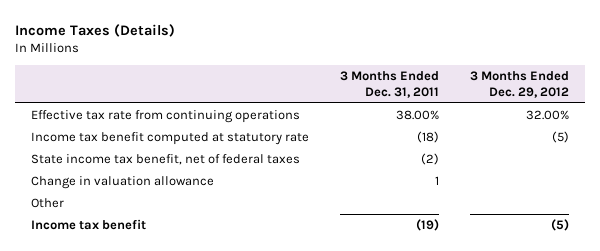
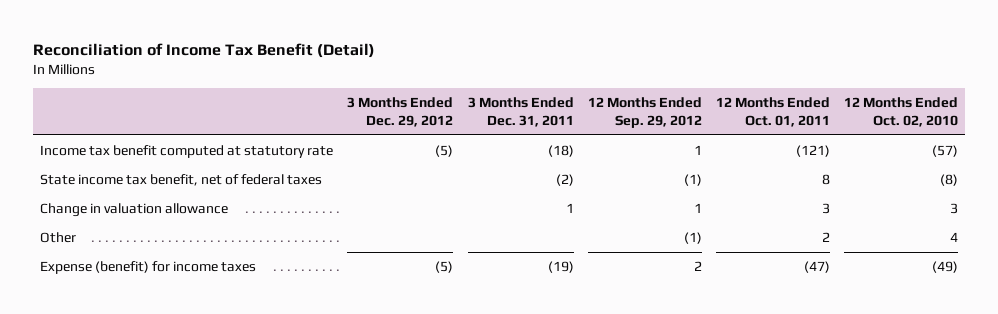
[15,23,176,37] Income Taxes (Details) -> [33,42,376,58] Reconciliation of Income Tax Benefit (Detail)
none -> [587,97,702,128] 12 Months Ended Sep. 29, 2012
none -> [716,97,831,127] 12 Months Ended Oct. 01, 2011
none -> [844,97,959,127] 12 Months Ended Oct. 02, 2010
[30,109,300,123] Effective tax rate from continuing operations -> none
[30,218,146,230] Income tax benefit -> [40,260,257,274] Expense (benefit) for income taxes

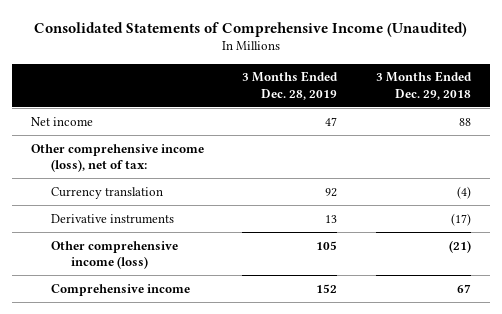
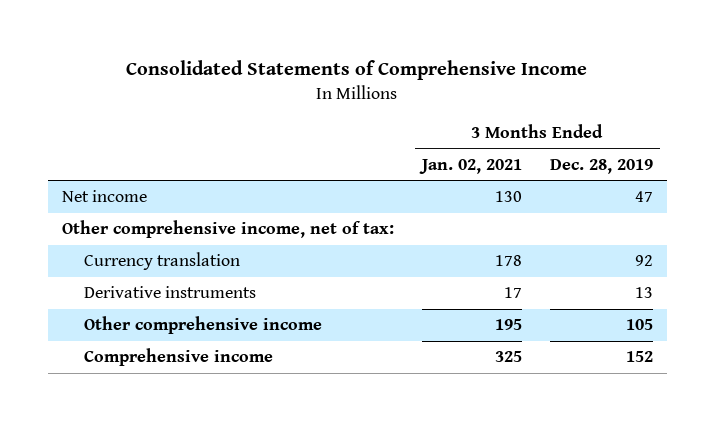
[33,21,467,37] Consolidated Statements of Comprehensive Income (Unaudited) -> [126,59,588,80] Consolidated Statements of Comprehensive Income
[375,71,472,100] 3 Months Ended Dec. 29, 2018 -> none
none -> [418,158,522,174] Jan. 02, 2021
[31,143,205,173] Other comprehensive income (loss), net of tax: -> [61,220,394,239] Other comprehensive income, net of tax:
[50,240,178,270] Other comprehensive income (loss) -> [84,316,323,335] Other comprehensive income

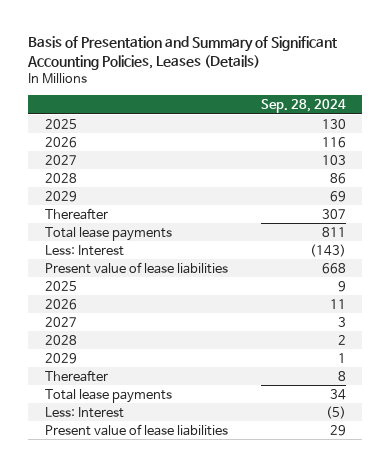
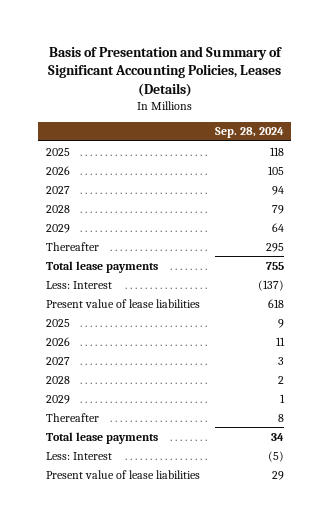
[321,118,346,129] 130 -> [269,146,284,156] 118
[321,136,346,148] 116 -> [267,165,284,175] 105
[321,154,346,165] 103 -> [271,185,284,195] 94
[329,172,346,184] 86 -> [271,204,284,214] 79
[329,190,346,202] 69 -> [271,222,284,232] 64
[321,208,346,219] 307 -> [265,242,284,252] 295
[321,226,346,237] 811 -> [265,261,284,270] 755
[309,243,346,257] (143) -> [257,279,284,291] (137)
[321,262,346,274] 668 -> [267,298,284,308] 618

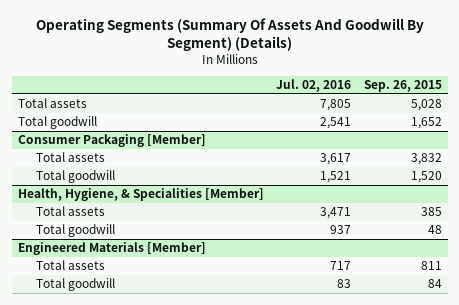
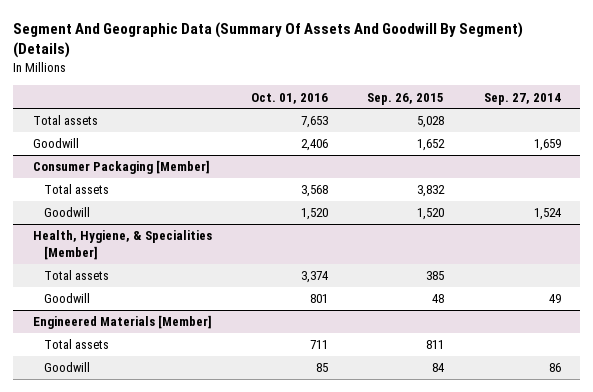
[35,17,424,52] Operating Segments (Summary Of Assets And Goodwill By Segment) (Details) -> [13,21,524,59] Segment And Geographic Data (Summary Of Assets And Goodwill By Segment) (Details)
[276,79,352,93] Jul. 02, 2016 -> none
none -> [251,92,329,104] Oct. 01, 2016
none -> [483,92,561,105] Sep. 27, 2014
[17,116,97,130] Total goodwill -> [32,138,79,149] Goodwill
[36,170,116,184] Total goodwill -> [44,207,91,218] Goodwill
[36,224,116,238] Total goodwill -> [44,293,91,304] Goodwill
[36,278,116,292] Total goodwill -> [44,362,91,373] Goodwill

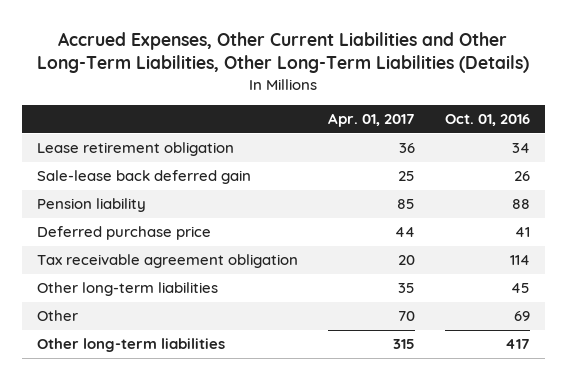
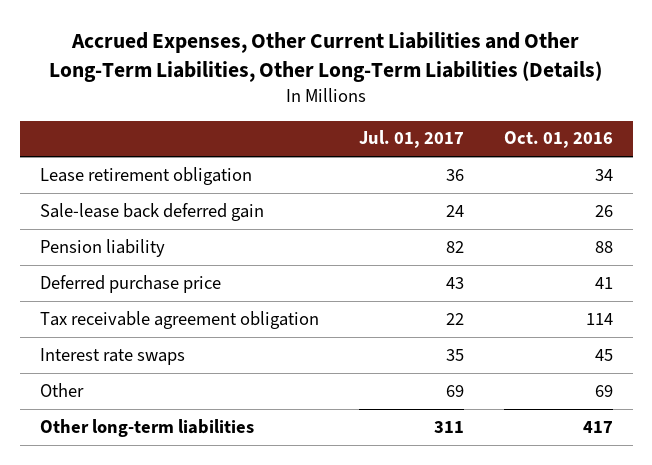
[327,113,415,128] Apr. 01, 2017 -> none
none -> [358,130,464,149] Jul. 01, 2017
[37,282,219,297] Other long-term liabilities -> [39,347,185,365] Interest rate swaps

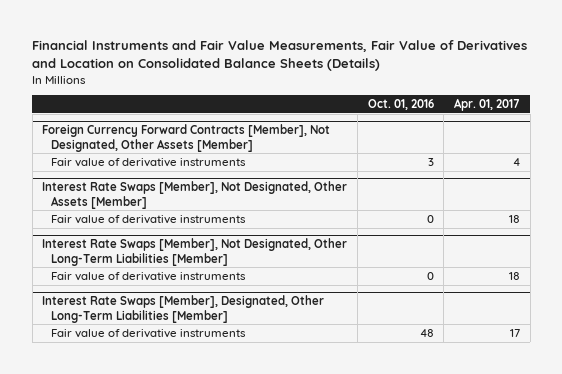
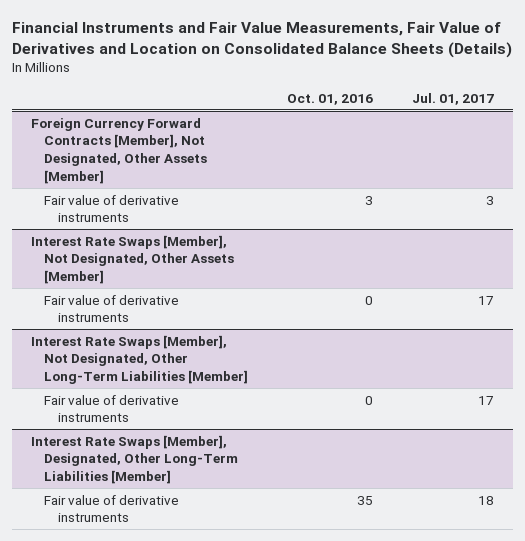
[453,97,520,111] Apr. 01, 2017 -> none
none -> [412,92,495,105] Jul. 01, 2017
[419,328,434,337] 48 -> [357,495,374,505] 35

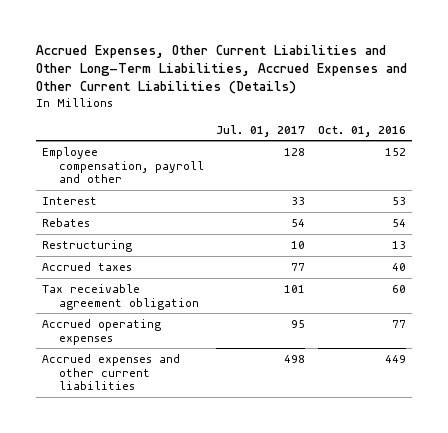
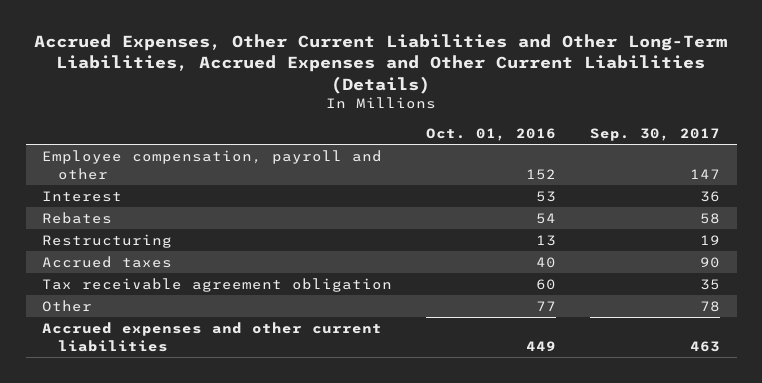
[216,124,306,137] Jul. 01, 2017 -> none
none -> [589,127,720,141] Sep. 30, 2017
[42,318,162,345] Accrued operating expenses -> [42,299,93,312] Other

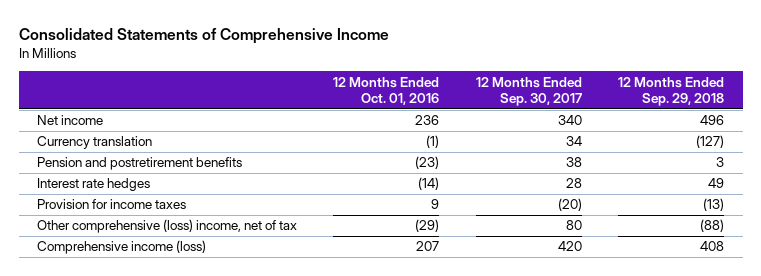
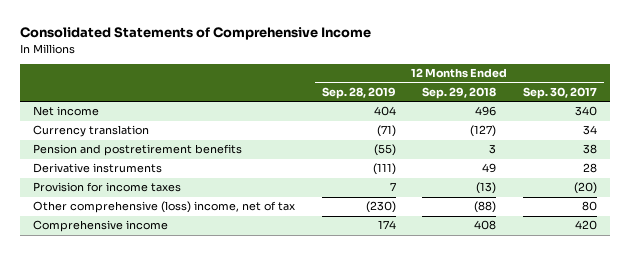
[333,76,440,106] 12 Months Ended Oct. 01, 2016 -> none
none -> [321,86,396,99] Sep. 28, 2019
[37,178,151,192] Interest rate hedges -> [33,163,163,174] Derivative instruments
[37,240,207,255] Comprehensive income (loss) -> [33,220,169,233] Comprehensive income

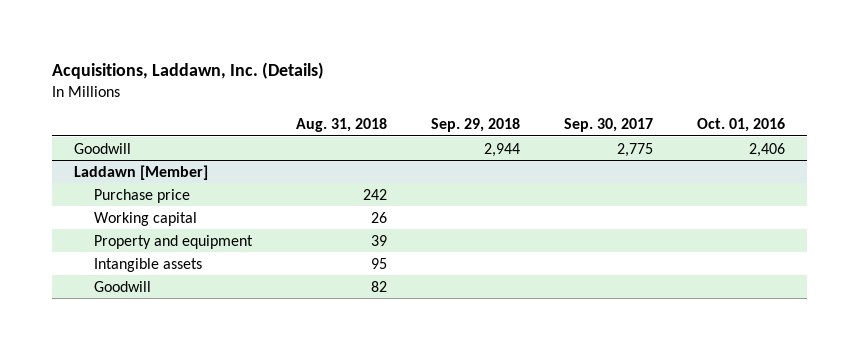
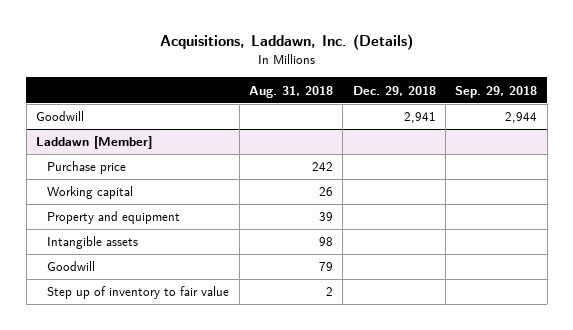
[563,117,653,132] Sep. 30, 2017 -> none
[696,117,785,132] Oct. 01, 2016 -> none
none -> [352,85,436,96] Dec. 29, 2018
[371,257,388,269] 95 -> [319,237,334,247] 98
[371,280,388,292] 82 -> [319,262,334,272] 79
none -> [47,286,230,300] Step up of inventory to fair value

